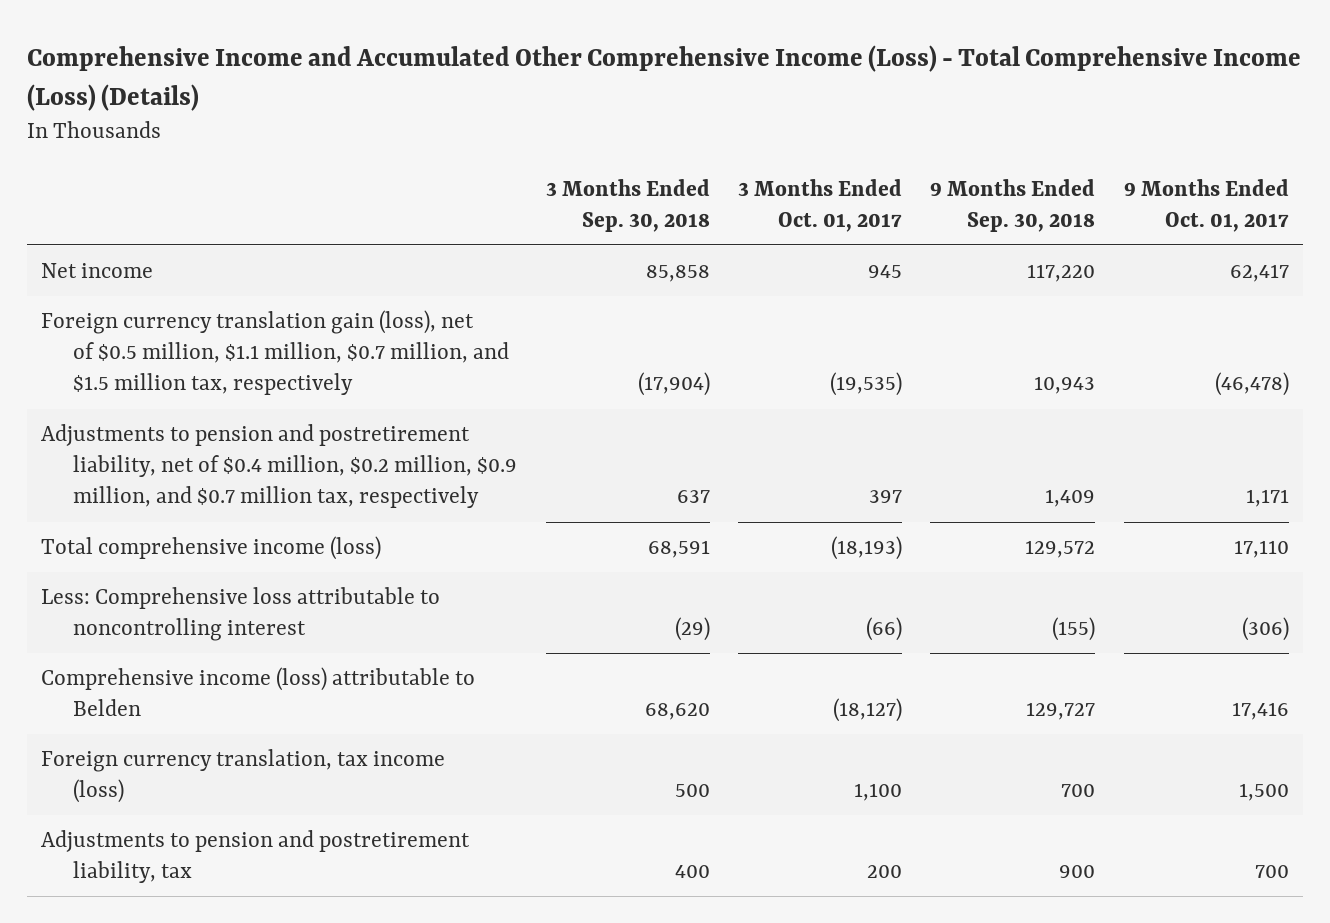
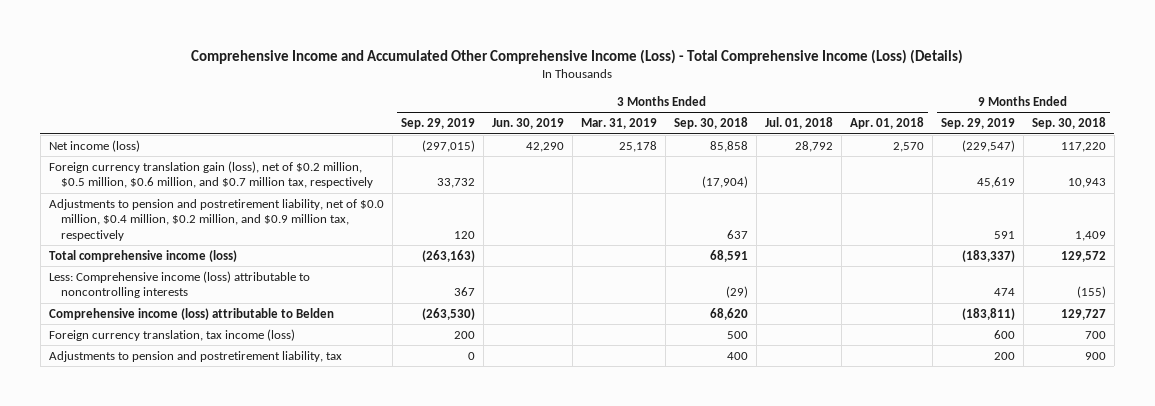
[737,178,902,232] 3 Months Ended Oct. 01, 2017 -> none
[1123,178,1289,232] 9 Months Ended Oct. 01, 2017 -> none
none -> [400,118,475,130] Sep. 29, 2019
none -> [491,118,564,130] Jun. 30, 2019
none -> [580,118,657,130] Mar. 31, 2019
none -> [764,117,833,130] Jul. 01, 2018
none -> [849,117,924,130] Apr. 01, 2018
none -> [940,118,1015,130] Sep. 29, 2019
[41,263,154,279] Net income -> [48,139,140,152] Net income (loss)
[41,310,510,396] Foreign currency translation gain (loss), net of $0.5 million, $1.1 million, $0.7 million, and $1.5 million tax, respectively -> [48,160,373,189] Foreign currency translation gain (loss), net of $0.2 million, $0.5 million, $0.6 million, and $0.7 million tax, respectively
[41,424,518,509] Adjustments to pension and postretirement liability, net of $0.4 million, $0.2 million, $0.9 million, and $0.7 million tax, respectively -> [48,198,384,242] Adjustments to pension and postretirement liability, net of $0.0 million, $0.4 million, $0.2 million, and $0.9 million tax, respectively
[41,587,441,642] Less: Comprehensive loss attributable to noncontrolling interest -> [48,270,310,299] Less: Comprehensive income (loss) attributable to noncontrolling interests

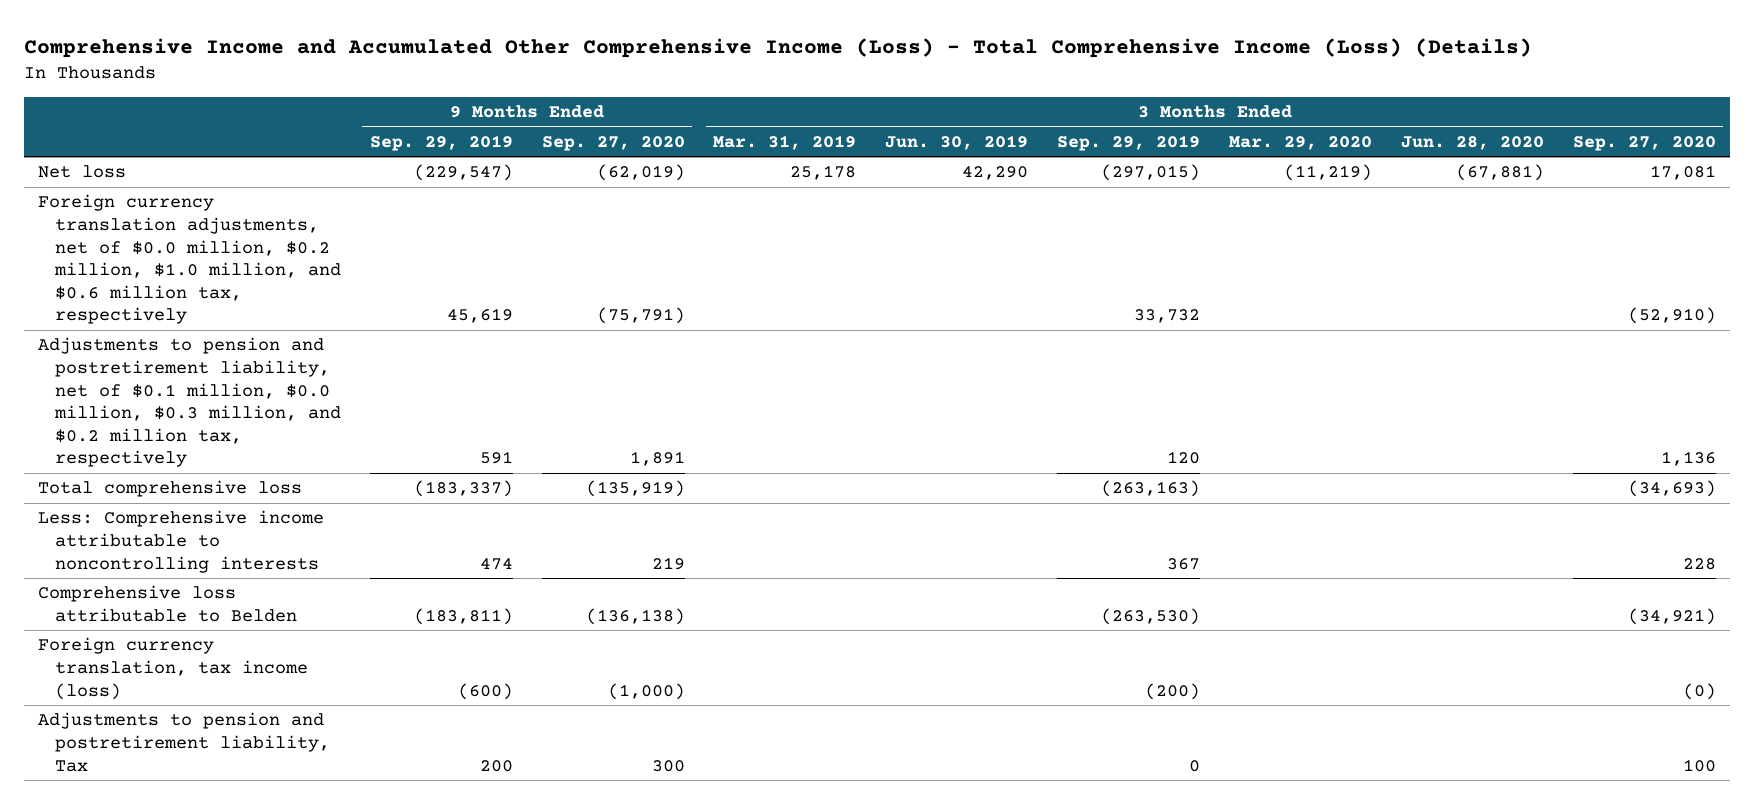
[673,117,748,130] Sep. 30, 2018 -> none
[764,117,833,130] Jul. 01, 2018 -> none
[849,117,924,130] Apr. 01, 2018 -> none
[1031,117,1106,130] Sep. 30, 2018 -> none
none -> [541,135,685,151] Sep. 27, 2020
none -> [1229,135,1373,150] Mar. 29, 2020
none -> [1401,135,1545,150] Jun. 28, 2020
none -> [1573,135,1717,151] Sep. 27, 2020
[48,139,140,152] Net income (loss) -> [38,165,127,179] Net loss
[48,160,373,189] Foreign currency translation gain (loss), net of $0.2 million, $0.5 million, $0.6 million, and $0.7 million tax, respectively -> [38,194,341,325] Foreign currency translation adjustments, net of $0.0 million, $0.2 million, $1.0 million, and $0.6 million tax, respectively
[48,198,384,242] Adjustments to pension and postretirement liability, net of $0.0 million, $0.4 million, $0.2 million, and $0.9 million tax, respectively -> [38,337,341,468] Adjustments to pension and postretirement liability, net of $0.1 million, $0.0 million, $0.3 million, and $0.2 million tax, respectively
[48,249,237,262] Total comprehensive income (loss) -> [38,480,303,498] Total comprehensive loss
[48,270,310,299] Less: Comprehensive income (loss) attributable to noncontrolling interests -> [38,510,325,573] Less: Comprehensive income attributable to noncontrolling interests
[48,307,334,320] Comprehensive income (loss) attributable to Belden -> [38,585,297,622] Comprehensive loss attributable to Belden
[453,330,475,339] 200 -> [1145,682,1201,700] (200)
[993,329,1015,339] 600 -> [457,682,513,700] (600)
[48,350,342,362] Adjustments to pension and postretirement liability, tax -> [38,712,330,772] Adjustments to pension and postretirement liability, Tax

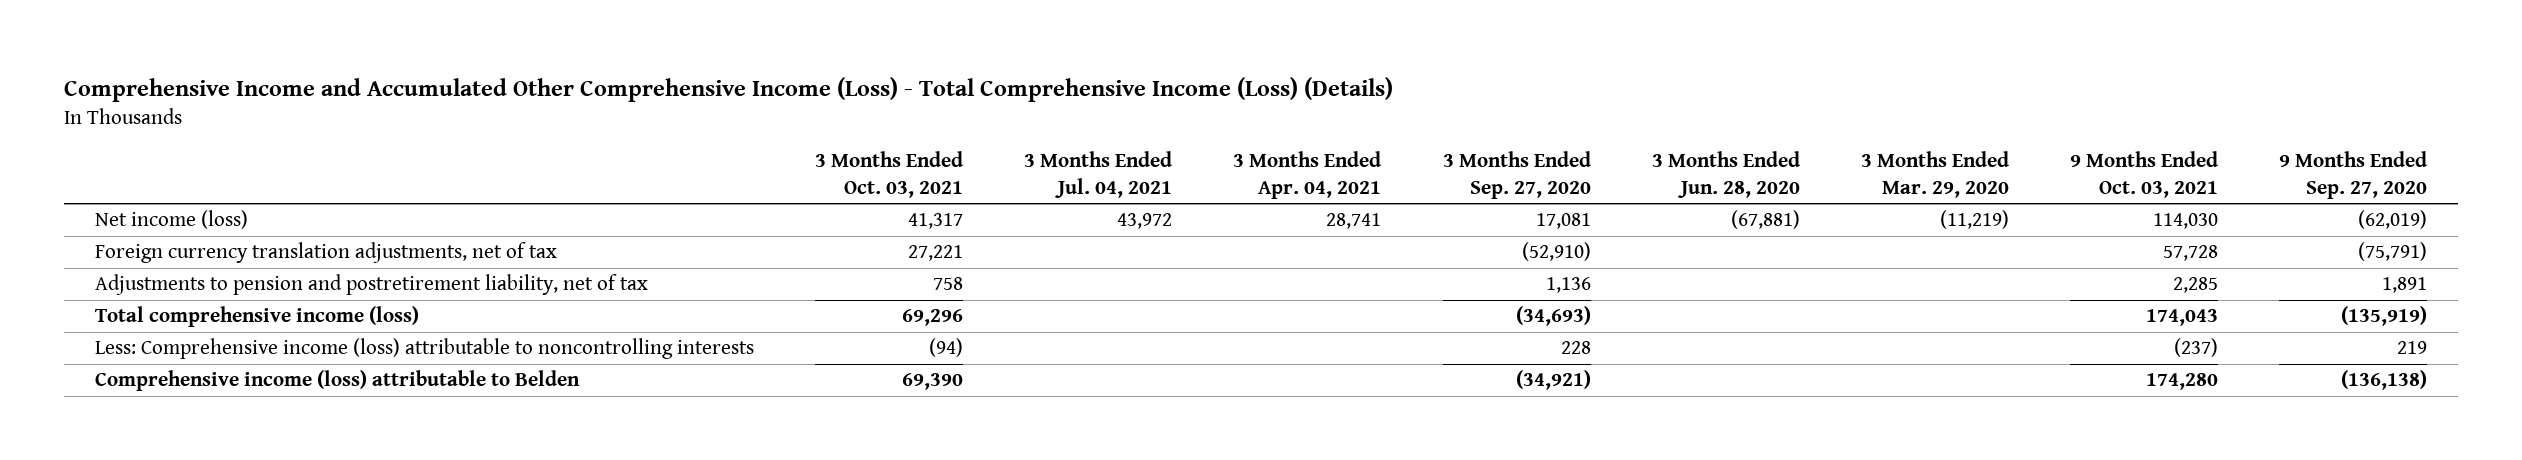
[369,134,513,151] Sep. 29, 2019 -> none
[713,134,857,150] Mar. 31, 2019 -> none
[885,134,1029,150] Jun. 30, 2019 -> none
[1057,134,1201,151] Sep. 29, 2019 -> none
none -> [814,151,963,198] 3 Months Ended Oct. 03, 2021
none -> [1024,151,1173,198] 3 Months Ended Jul. 04, 2021
none -> [1233,151,1382,199] 3 Months Ended Apr. 04, 2021
none -> [2070,151,2219,198] 9 Months Ended Oct. 03, 2021
[38,637,308,700] Foreign currency translation, tax income (loss) -> none
[38,712,330,772] Adjustments to pension and postretirement liability, Tax -> none
[38,165,127,179] Net loss -> [94,210,248,230] Net income (loss)
[38,194,341,325] Foreign currency translation adjustments, net of $0.0 million, $0.2 million, $1.0 million, and $0.6 million tax, respectively -> [94,242,557,264] Foreign currency translation adjustments, net of tax
[38,337,341,468] Adjustments to pension and postretirement liability, net of $0.1 million, $0.0 million, $0.3 million, and $0.2 million tax, respectively -> [94,274,648,296] Adjustments to pension and postretirement liability, net of tax
[38,480,303,498] Total comprehensive loss -> [94,306,419,328] Total comprehensive income (loss)
[38,510,325,573] Less: Comprehensive income attributable to noncontrolling interests -> [94,338,754,360] Less: Comprehensive income (loss) attributable to noncontrolling interests
[38,585,297,622] Comprehensive loss attributable to Belden -> [94,370,580,392] Comprehensive income (loss) attributable to Belden

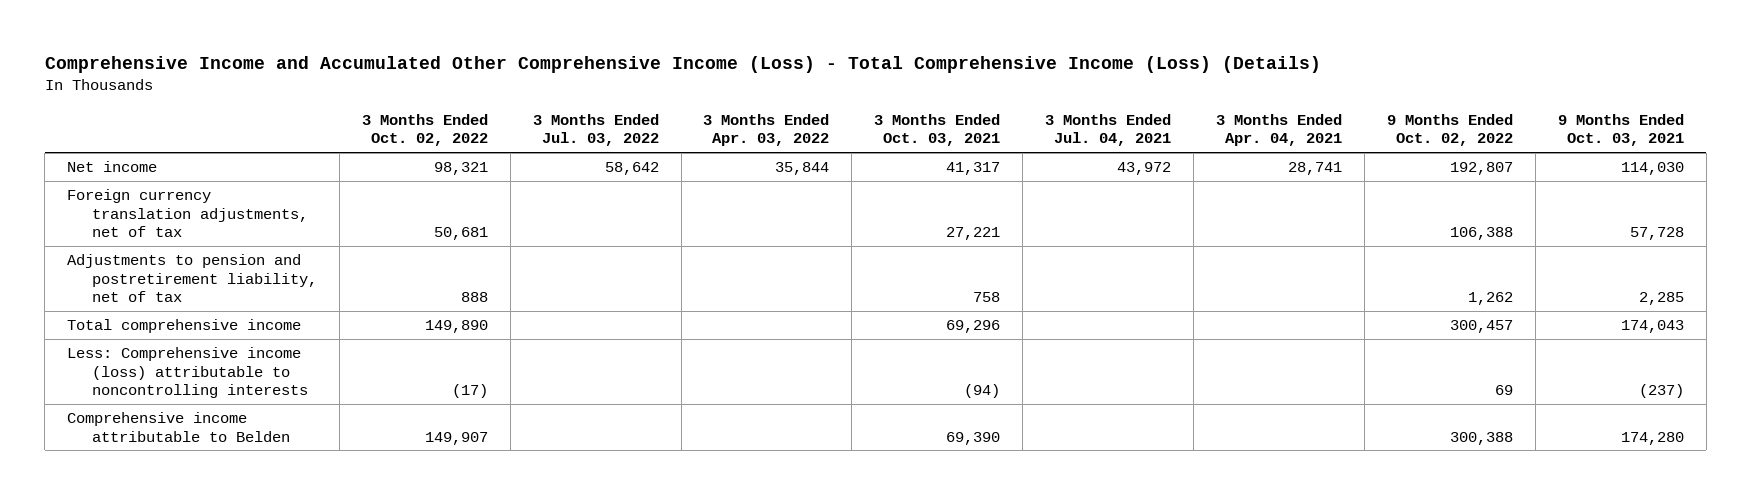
[1442,151,1591,199] 3 Months Ended Sep. 27, 2020 -> none
[1651,151,1800,198] 3 Months Ended Jun. 28, 2020 -> none
[1860,151,2009,198] 3 Months Ended Mar. 29, 2020 -> none
[2279,151,2428,199] 9 Months Ended Sep. 27, 2020 -> none
none -> [361,114,488,147] 3 Months Ended Oct. 02, 2022
none -> [532,114,659,147] 3 Months Ended Jul. 03, 2022
none -> [703,114,830,147] 3 Months Ended Apr. 03, 2022
none -> [1386,114,1513,147] 9 Months Ended Oct. 02, 2022
[94,210,248,230] Net income (loss) -> [67,161,158,173] Net income
[94,306,419,328] Total comprehensive income (loss) -> [67,319,302,334] Total comprehensive income
[94,370,580,392] Comprehensive income (loss) attributable to Belden -> [67,412,290,442] Comprehensive income attributable to Belden

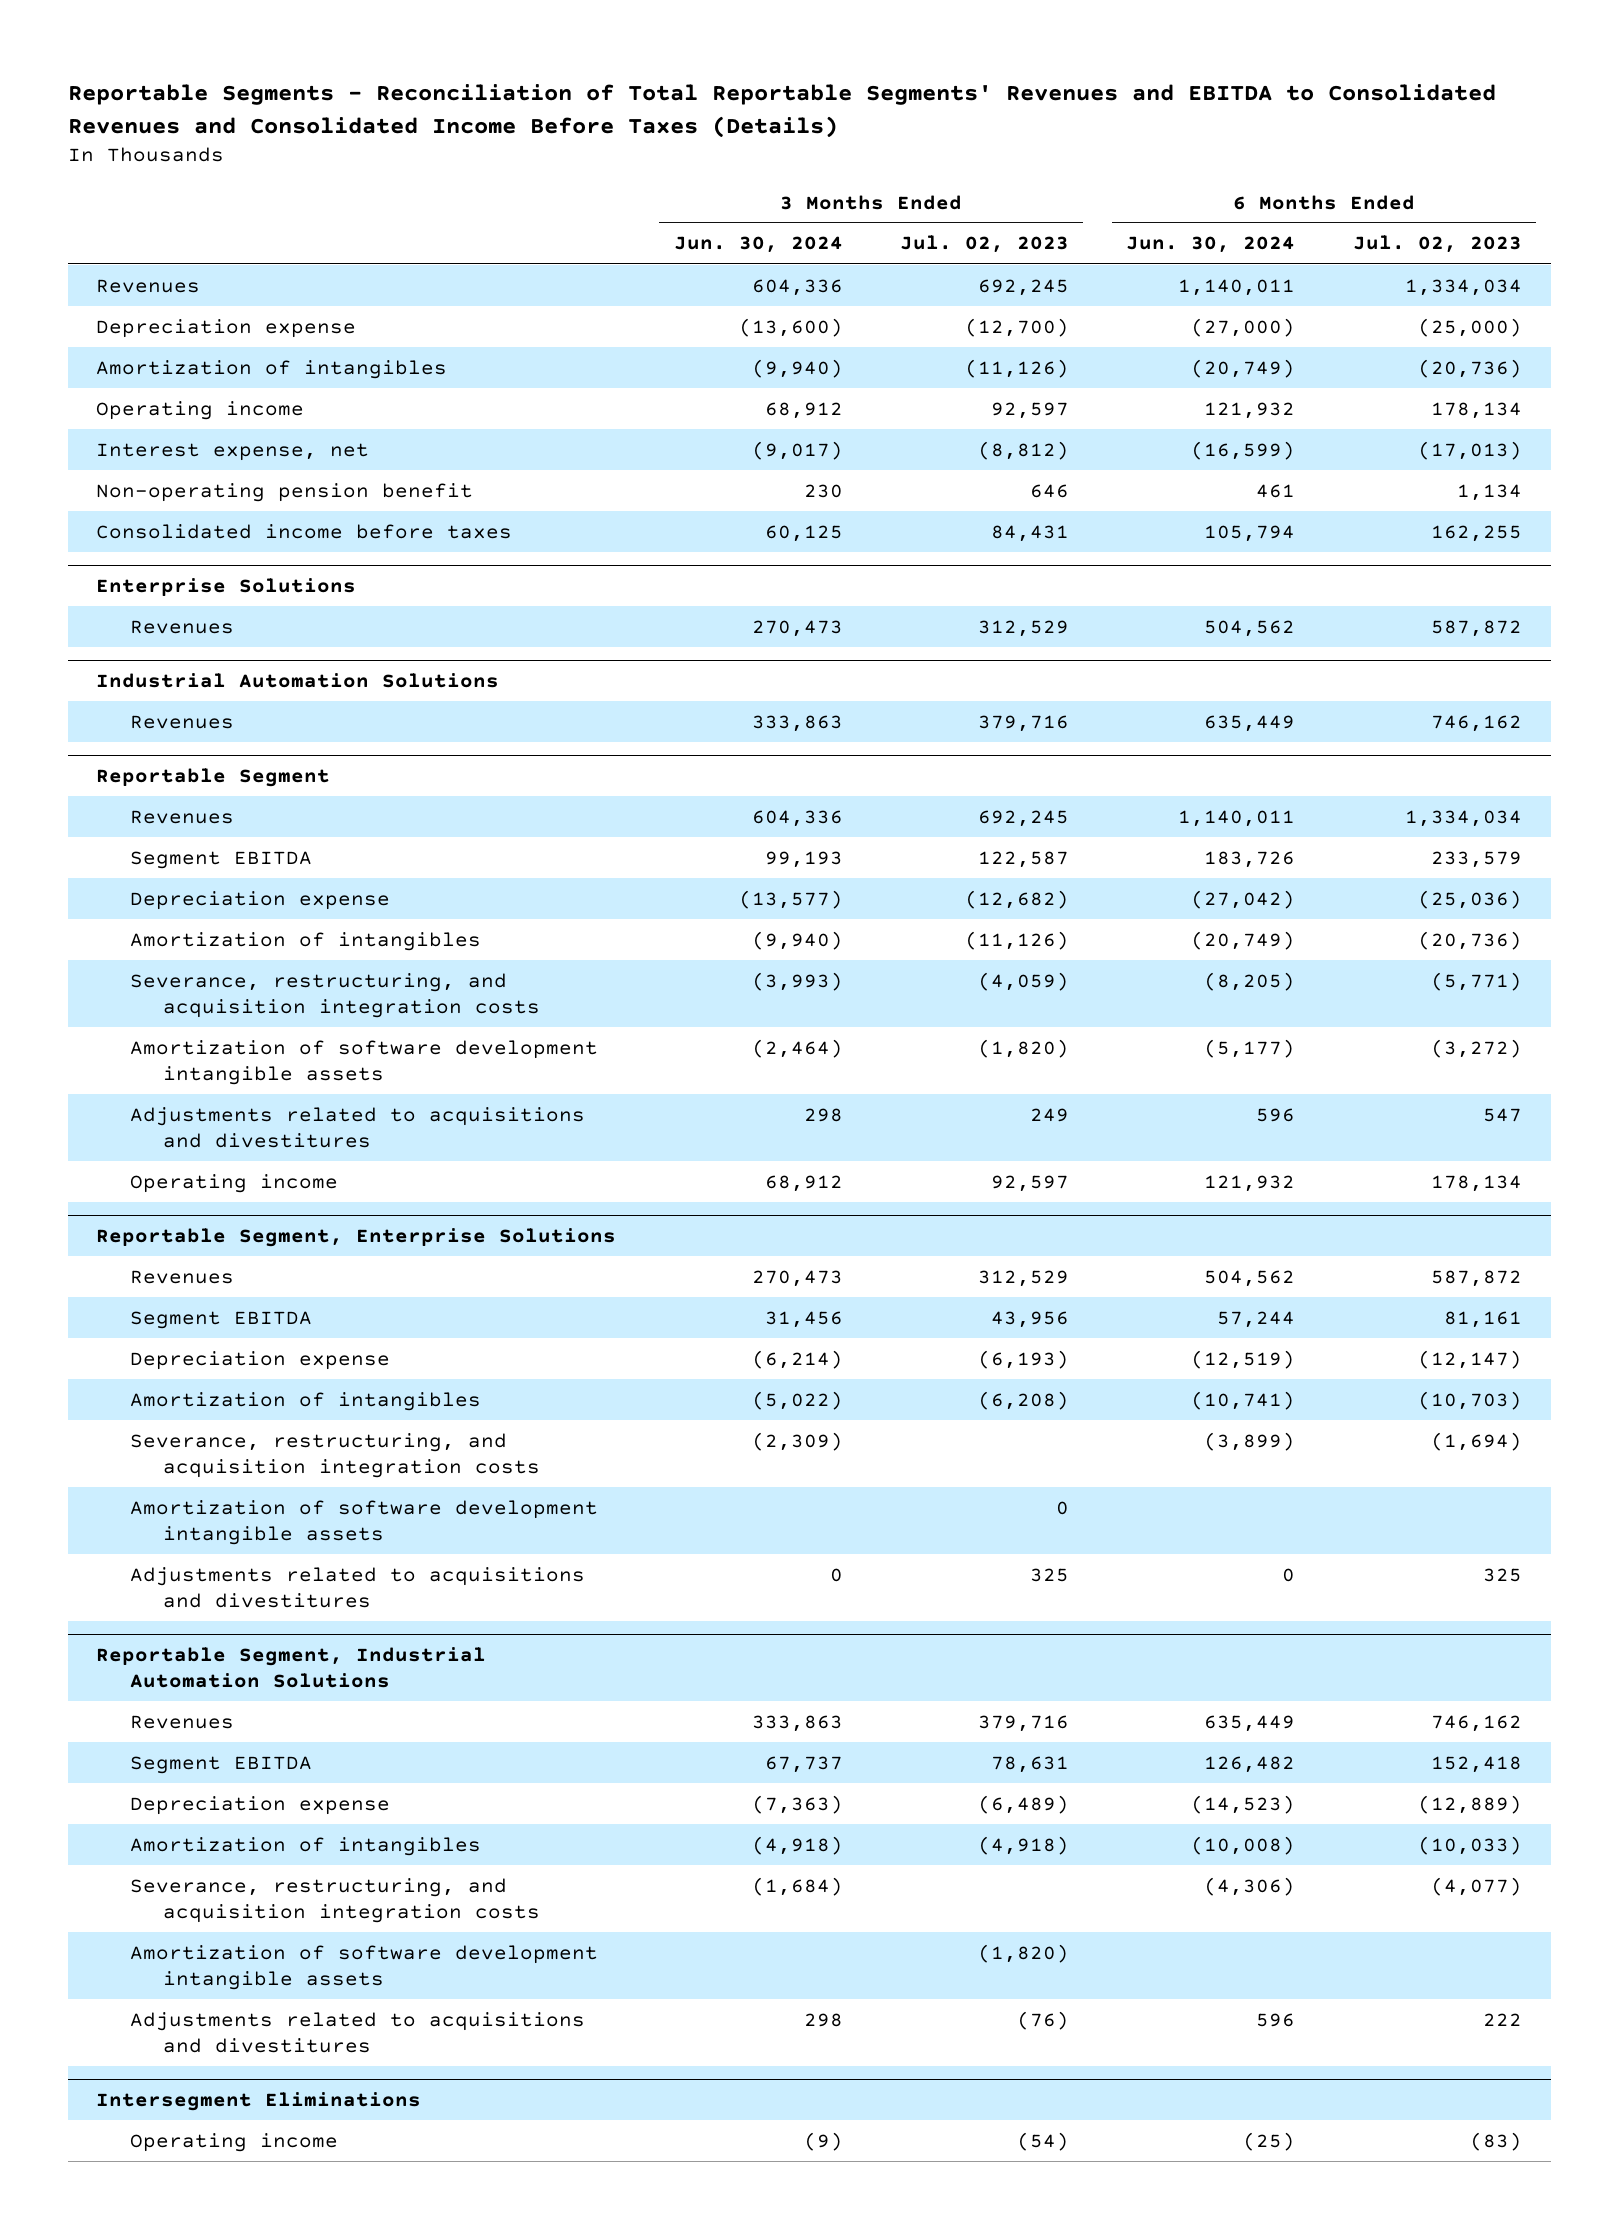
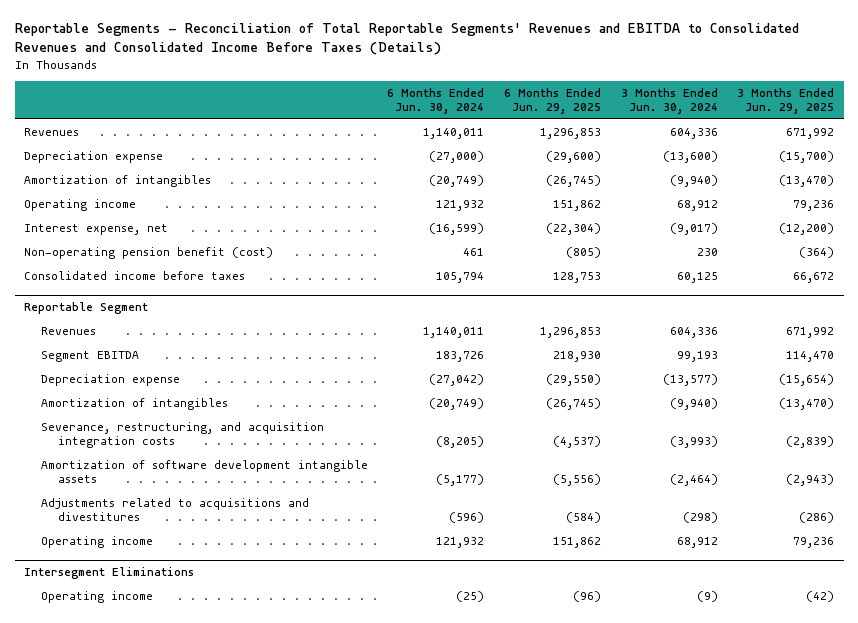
[900,235,1070,254] Jul. 02, 2023 -> none
[1352,235,1522,254] Jul. 02, 2023 -> none
none -> [503,87,601,115] 6 Months Ended Jun. 29, 2025
none -> [737,87,835,115] 3 Months Ended Jun. 29, 2025
[96,482,474,502] Non-operating pension benefit -> [24,247,274,260] Non-operating pension benefit (cost)
[96,577,357,596] Enterprise Solutions -> none
[129,619,234,634] Revenues -> none
[96,672,500,688] Industrial Automation Solutions -> none
[129,714,234,729] Revenues -> none
[803,1107,843,1122] 298 -> [682,512,718,524] (298)
[1256,1107,1296,1122] 596 -> [449,512,485,524] (596)
[96,1227,617,1247] Reportable Segment, Enterprise Solutions -> none
[129,1269,234,1284] Revenues -> none
[129,1310,312,1329] Segment EBITDA -> none
[129,1350,390,1370] Depreciation expense -> none
[129,1391,481,1411] Amortization of intangibles -> none
[129,1432,541,1478] Severance, restructuring, and acquisition integration costs -> none
[129,1499,598,1545] Amortization of software development intangible assets -> none
[129,1566,585,1608] Adjustments related to acquisitions and divestitures -> none
[96,1646,487,1688] Reportable Segment, Industrial Automation Solutions -> none
[129,1714,234,1729] Revenues -> none
[129,1755,312,1774] Segment EBITDA -> none
[129,1795,390,1815] Depreciation expense -> none
[129,1836,481,1856] Amortization of intangibles -> none
[129,1877,541,1923] Severance, restructuring, and acquisition integration costs -> none
[129,1944,598,1990] Amortization of software development intangible assets -> none
[129,2011,585,2053] Adjustments related to acquisitions and divestitures -> none

